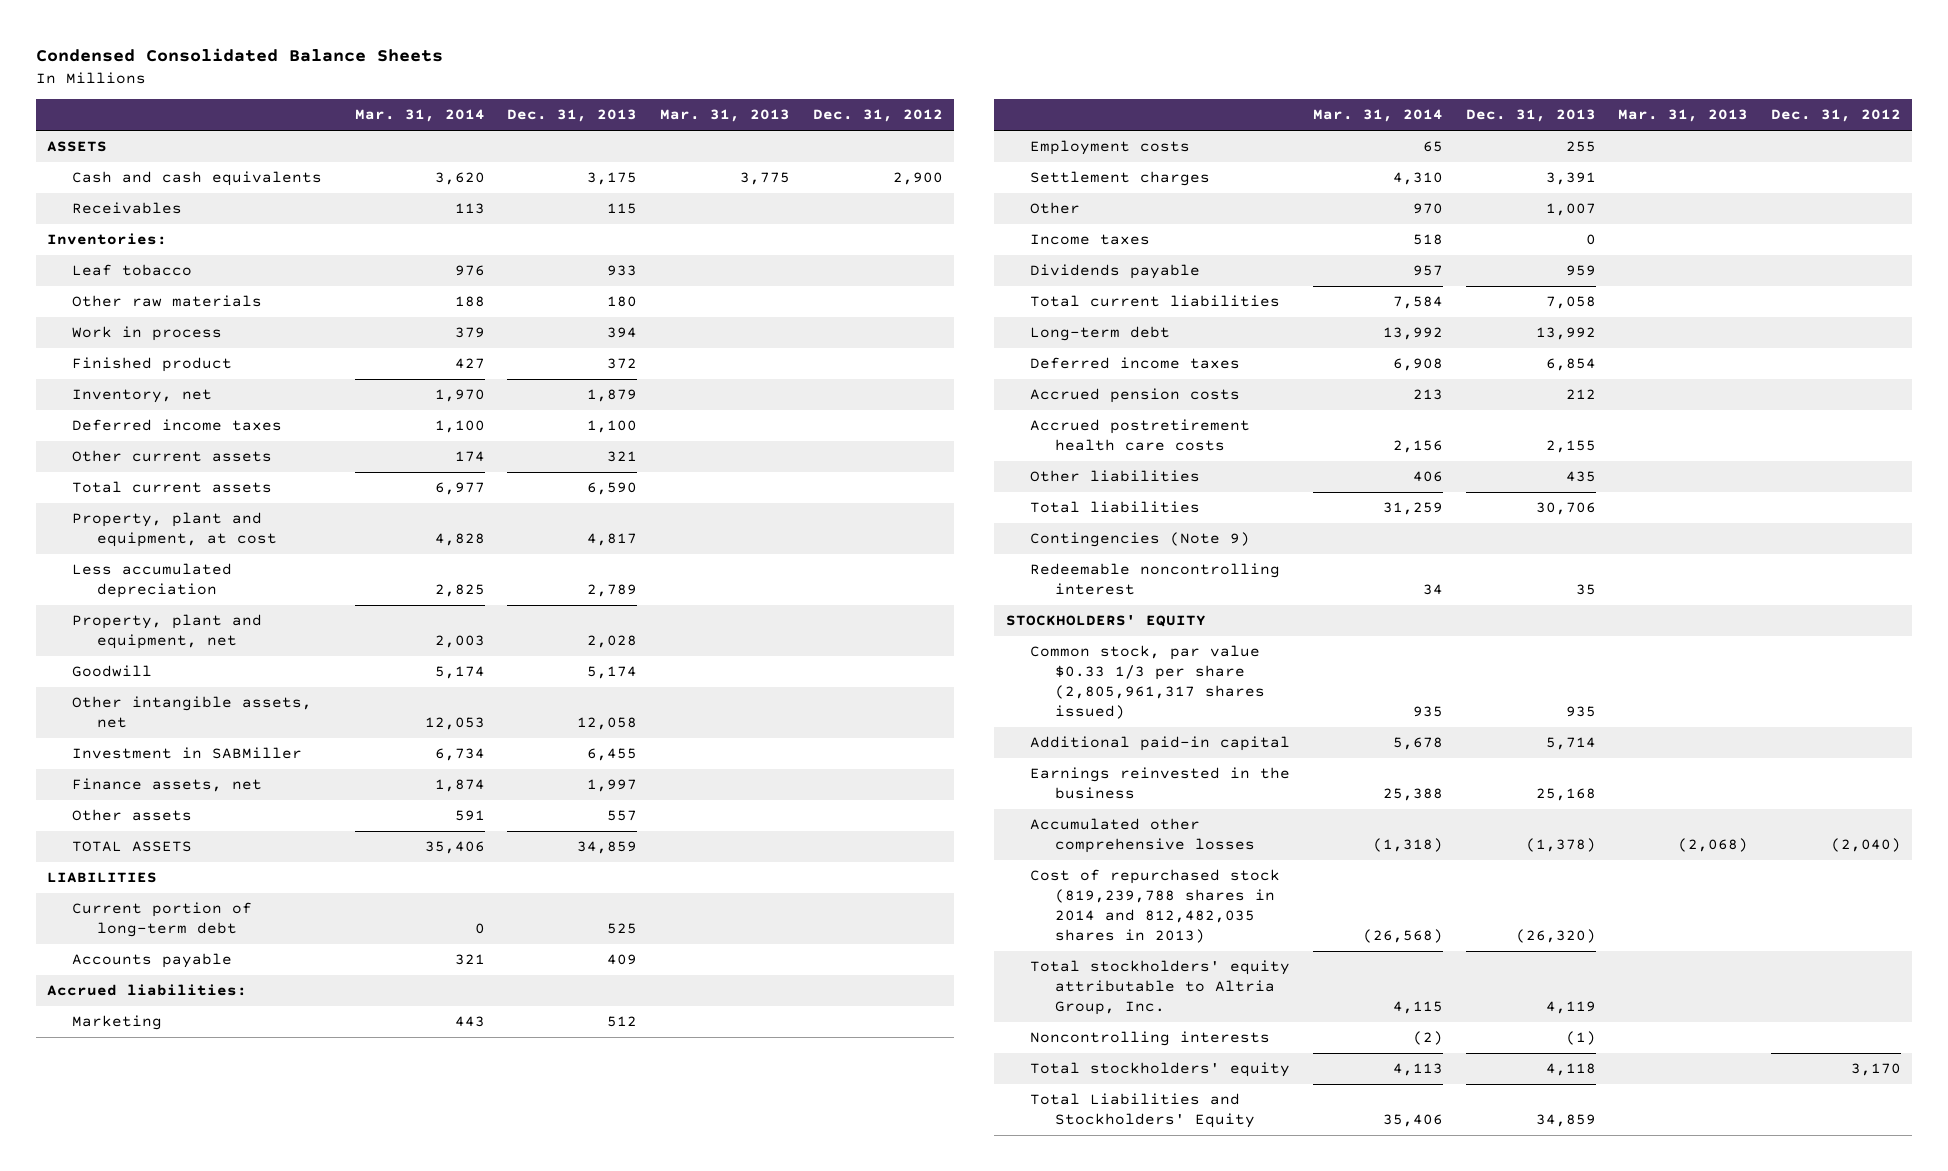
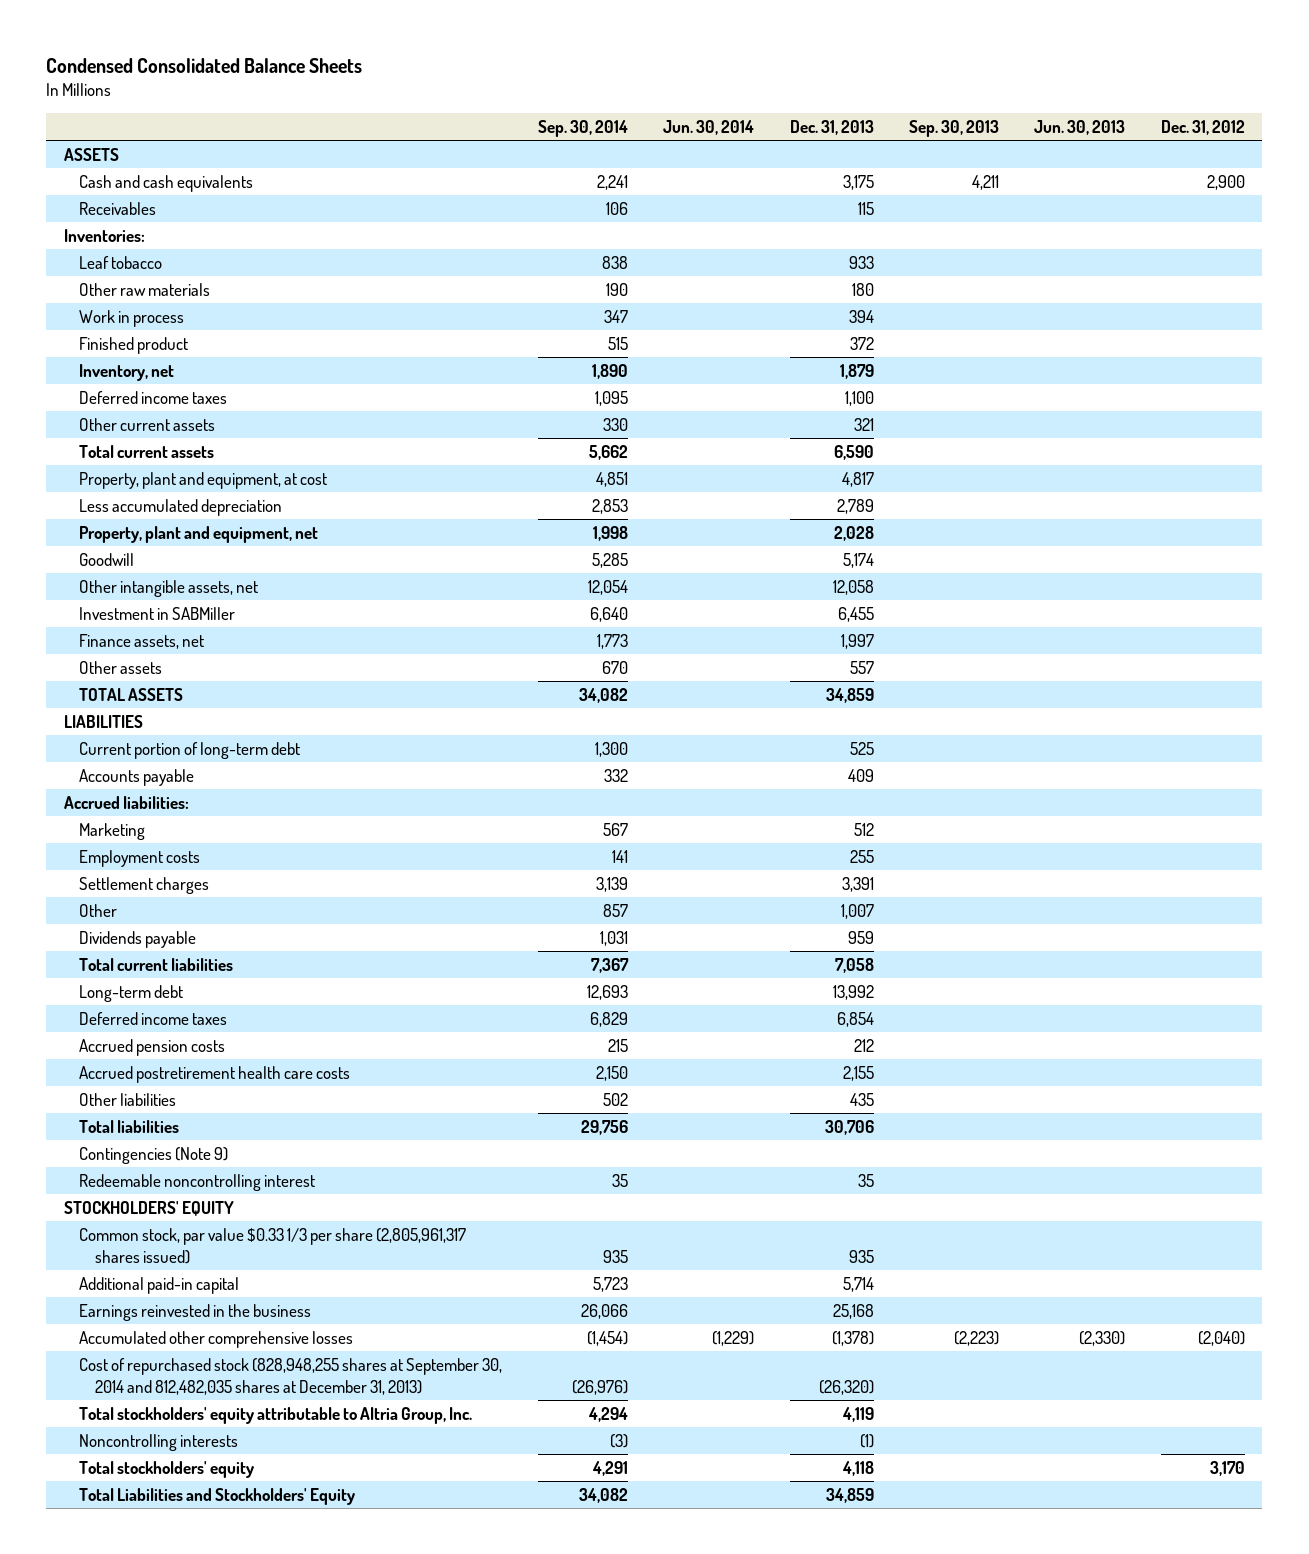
[354,109,485,123] Mar. 31, 2014 -> none
[659,109,790,123] Mar. 31, 2013 -> none
none -> [537,119,628,137] Sep. 30, 2014
none -> [663,119,755,135] Jun. 30, 2014
none -> [908,119,999,137] Sep. 30, 2013
none -> [1034,119,1126,135] Jun. 30, 2013
[1030,234,1151,246] Income taxes -> none
[1030,869,1281,943] Cost of repurchased stock (819,239,788 shares in 2014 and 812,482,035 shares in 2013) -> [79,1357,503,1395] Cost of repurchased stock (828,948,255 shares at September 30, 2014 and 812,482,035 shares at December 31, 2013)

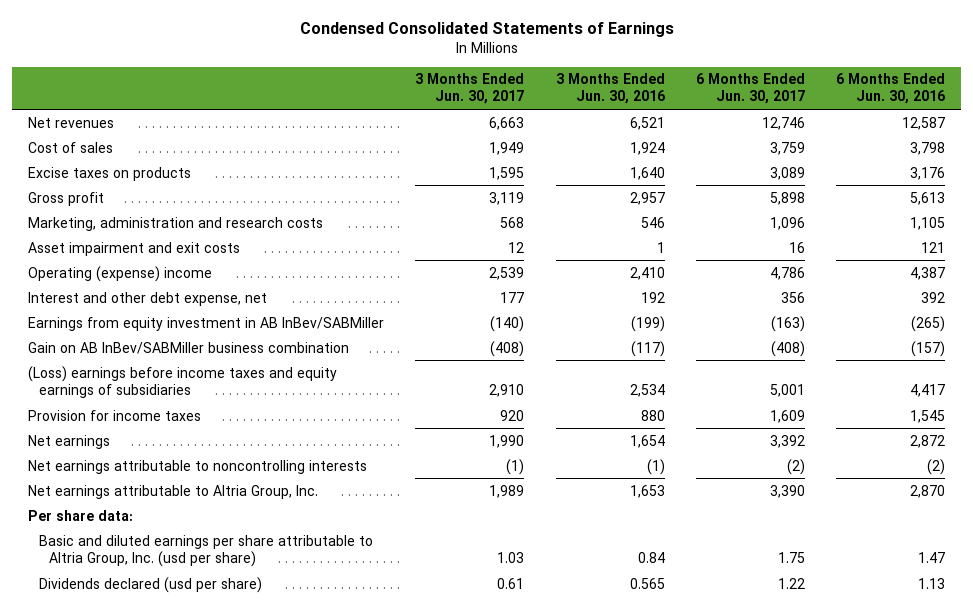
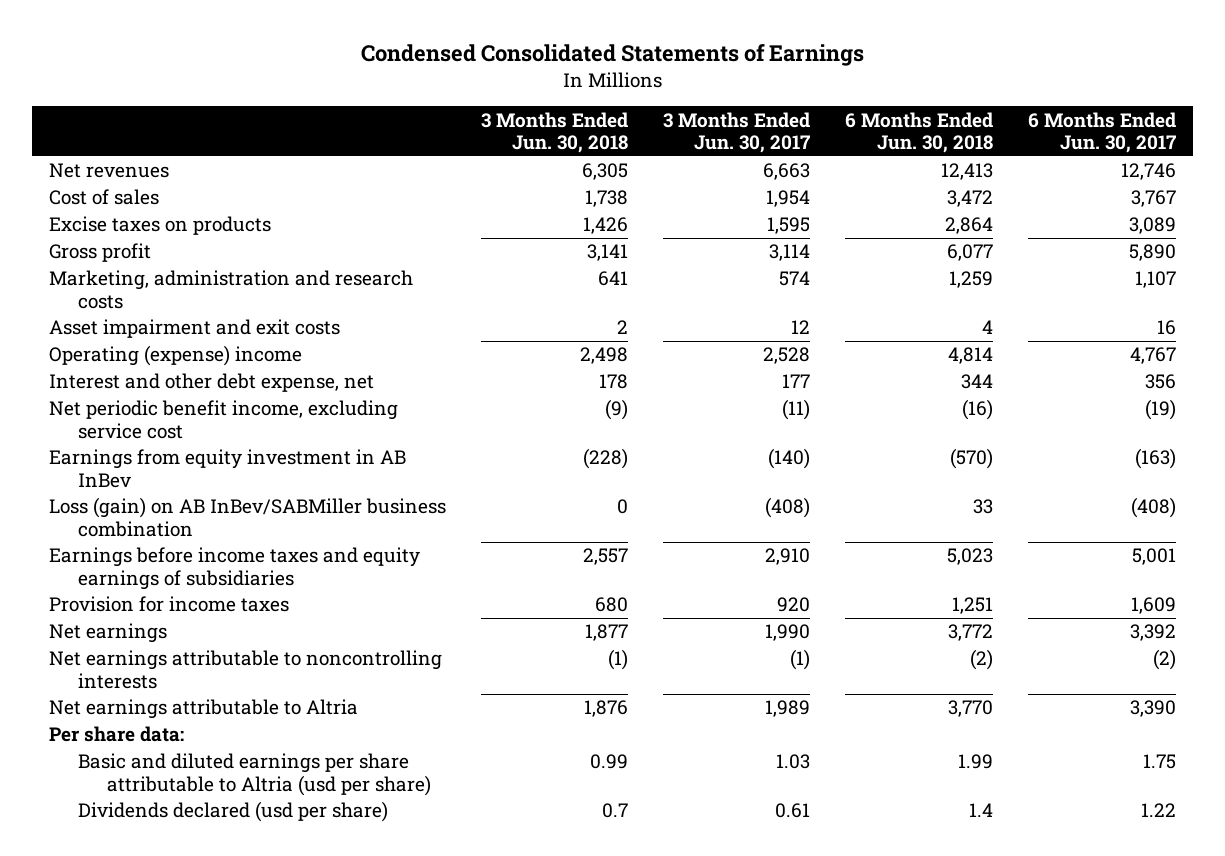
[555,73,665,105] 3 Months Ended Jun. 30, 2016 -> none
[836,73,946,105] 6 Months Ended Jun. 30, 2016 -> none
none -> [481,111,629,154] 3 Months Ended Jun. 30, 2018
none -> [845,111,994,154] 6 Months Ended Jun. 30, 2018
[489,141,525,155] 1,949 -> [766,190,811,208] 1,954
[770,141,806,155] 3,759 -> [1130,190,1176,208] 3,767
[489,191,525,205] 3,119 -> [769,244,811,262] 3,114
[770,191,806,205] 5,898 -> [1128,244,1176,262] 5,890
[500,216,525,228] 568 -> [779,271,811,287] 574
[770,216,806,230] 1,096 -> [1134,271,1176,289] 1,107
[489,266,525,280] 2,539 -> [763,347,811,365] 2,528
[770,266,806,280] 4,786 -> [1129,347,1176,365] 4,767
none -> [49,400,399,439] Net periodic benefit income, excluding service cost
[27,316,384,331] Earnings from equity investment in AB InBev/SABMiller -> [49,449,407,488] Earnings from equity investment in AB InBev
[27,341,349,354] Gain on AB InBev/SABMiller business combination -> [49,497,447,537] Loss (gain) on AB InBev/SABMiller business combination
[27,365,337,398] (Loss) earnings before income taxes and equity earnings of subsidiaries -> [49,547,421,590] Earnings before income taxes and equity earnings of subsidiaries
[27,484,318,499] Net earnings attributable to Altria Group, Inc. -> [49,699,359,720] Net earnings attributable to Altria
[38,534,373,567] Basic and diluted earnings per share attributable to Altria Group, Inc. (usd per share) -> [77,753,431,796] Basic and diluted earnings per share attributable to Altria (usd per share)

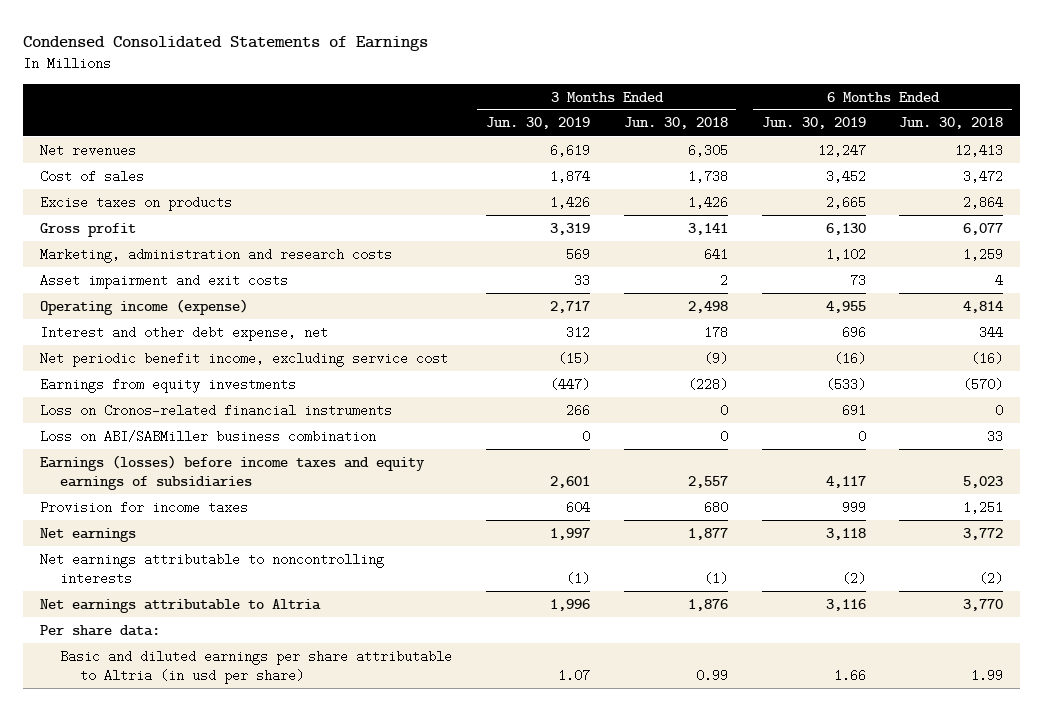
[663,111,811,154] 3 Months Ended Jun. 30, 2017 -> none
[1027,111,1176,154] 6 Months Ended Jun. 30, 2017 -> none
none -> [485,117,590,130] Jun. 30, 2019
none -> [761,117,866,130] Jun. 30, 2019
[49,345,303,367] Operating (expense) income -> [40,298,249,315] Operating income (expense)
[49,449,407,488] Earnings from equity investment in AB InBev -> [40,377,297,393] Earnings from equity investments
none -> [40,403,393,417] Loss on Cronos-related financial instruments
[49,497,447,537] Loss (gain) on AB InBev/SABMiller business combination -> [40,429,377,443] Loss on ABI/SABMiller business combination
[49,547,421,590] Earnings before income taxes and equity earnings of subsidiaries -> [40,454,426,490] Earnings (losses) before income taxes and equity earnings of subsidiaries
[77,801,388,823] Dividends declared (usd per share) -> none
[77,753,431,796] Basic and diluted earnings per share attributable to Altria (usd per share) -> [59,649,452,684] Basic and diluted earnings per share attributable to Altria (in usd per share)

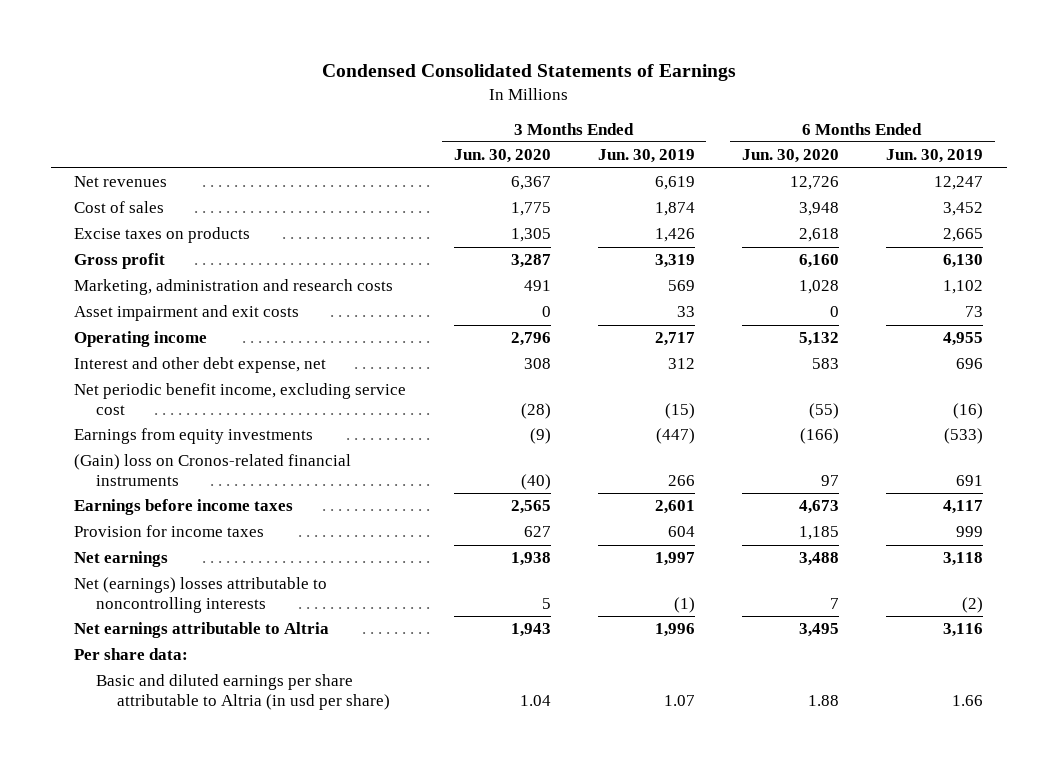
[623,117,728,130] Jun. 30, 2018 -> none
[899,117,1004,130] Jun. 30, 2018 -> none
none -> [453,149,551,164] Jun. 30, 2020
none -> [741,149,839,164] Jun. 30, 2020
[40,298,249,315] Operating income (expense) -> [74,331,208,348] Operating income
[40,429,377,443] Loss on ABI/SABMiller business combination -> none
[40,403,393,417] Loss on Cronos-related financial instruments -> [74,454,352,486] (Gain) loss on Cronos-related financial instruments
[40,454,426,490] Earnings (losses) before income taxes and equity earnings of subsidiaries -> [74,499,294,516] Earnings before income taxes
[40,552,385,585] Net earnings attributable to noncontrolling interests -> [74,577,328,613] Net (earnings) losses attributable to noncontrolling interests

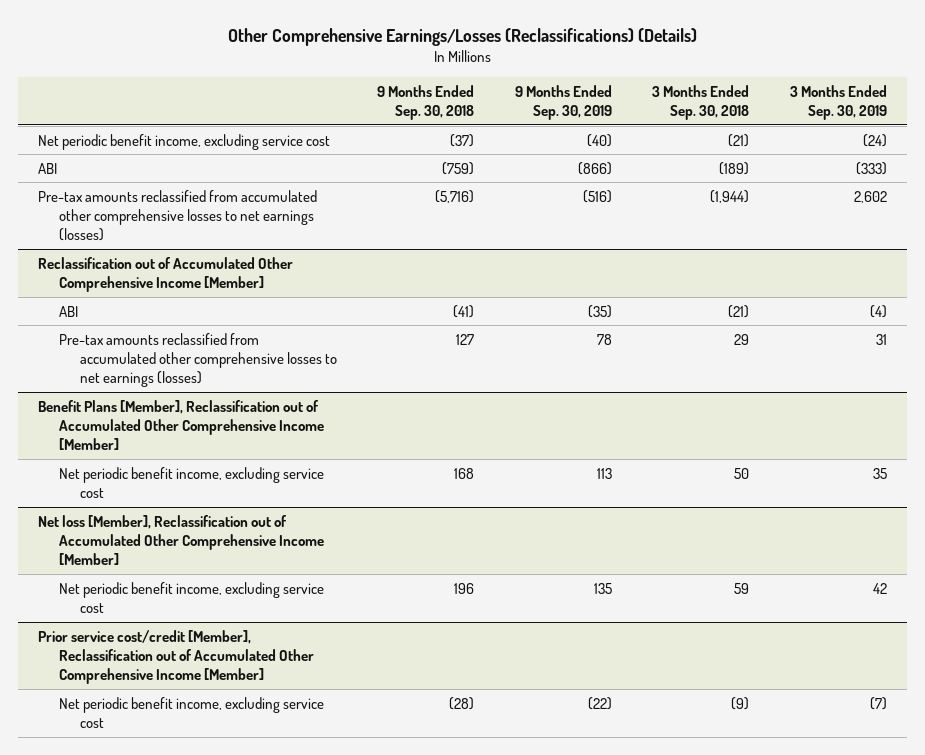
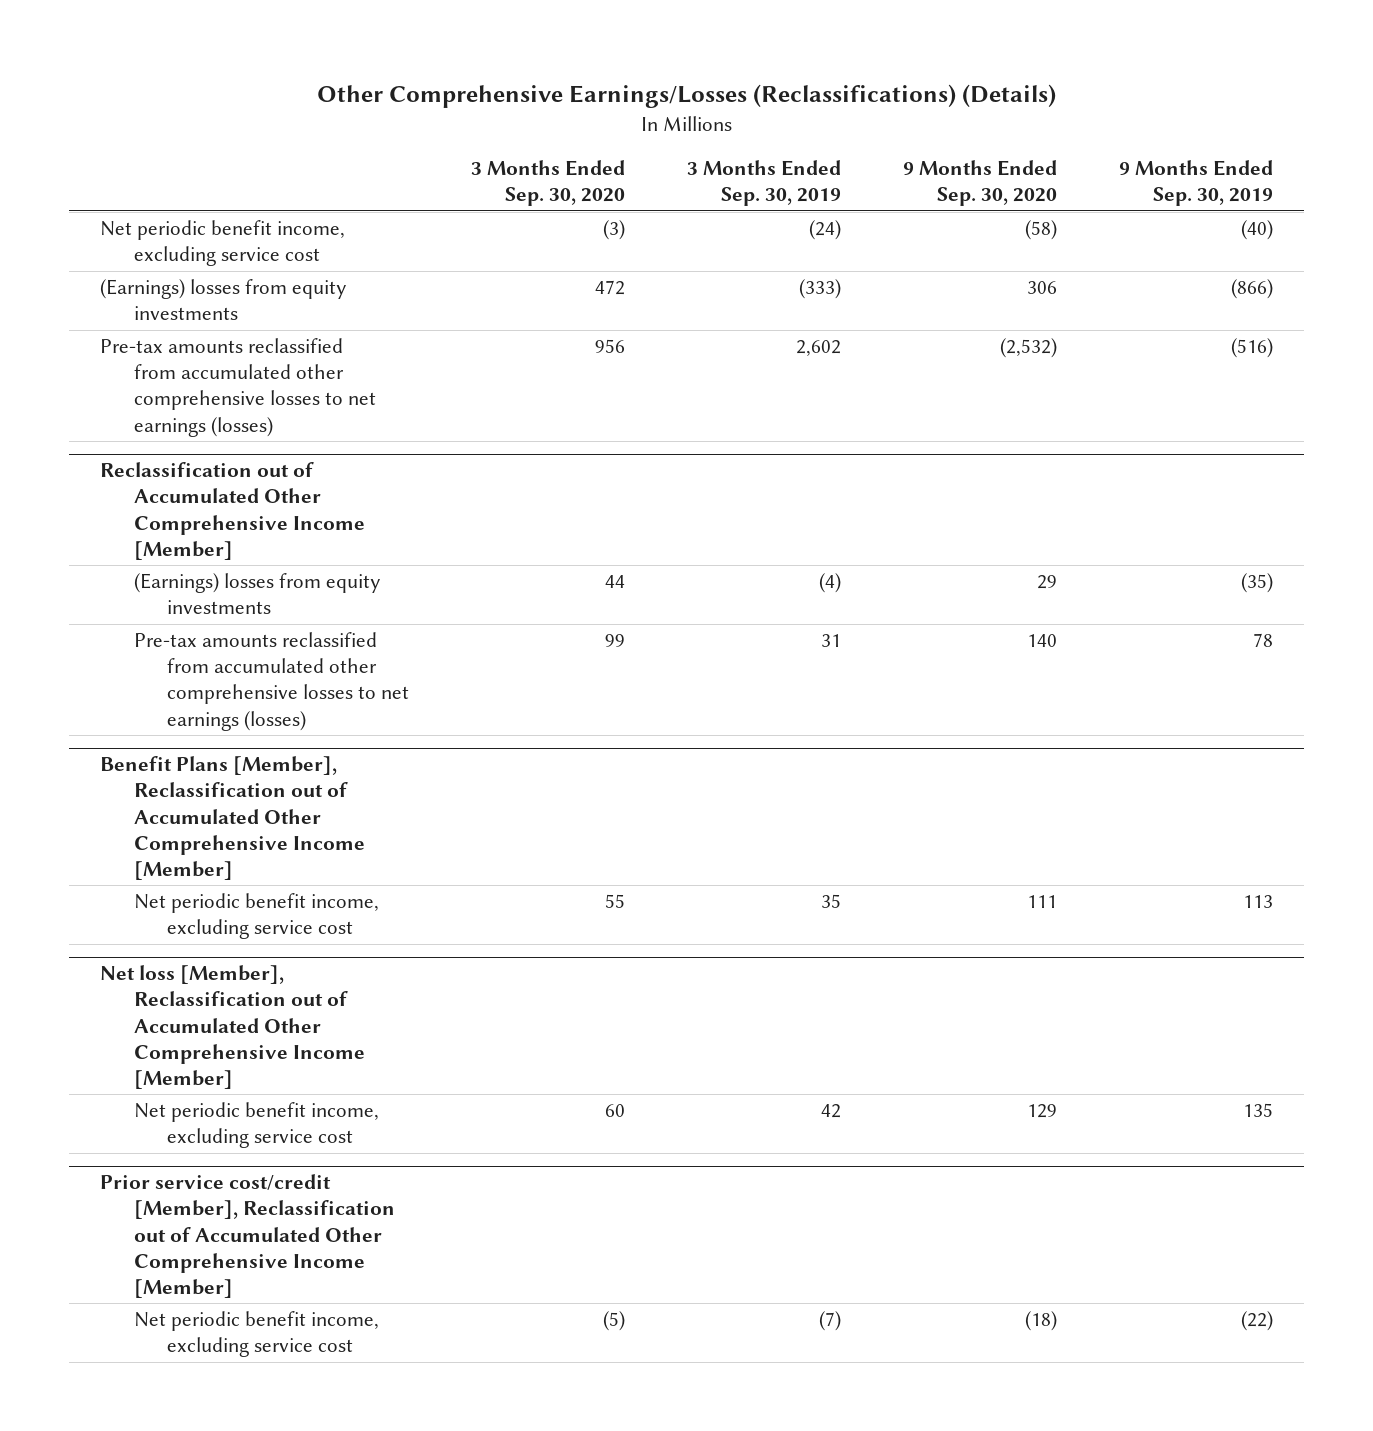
[377,85,475,121] 9 Months Ended Sep. 30, 2018 -> none
[652,85,750,121] 3 Months Ended Sep. 30, 2018 -> none
none -> [471,160,626,207] 3 Months Ended Sep. 30, 2020
none -> [903,160,1058,207] 9 Months Ended Sep. 30, 2020
[38,162,58,174] ABI -> [100,279,348,321] (Earnings) losses from equity investments
[59,305,79,317] ABI -> [133,573,381,615] (Earnings) losses from equity investments

